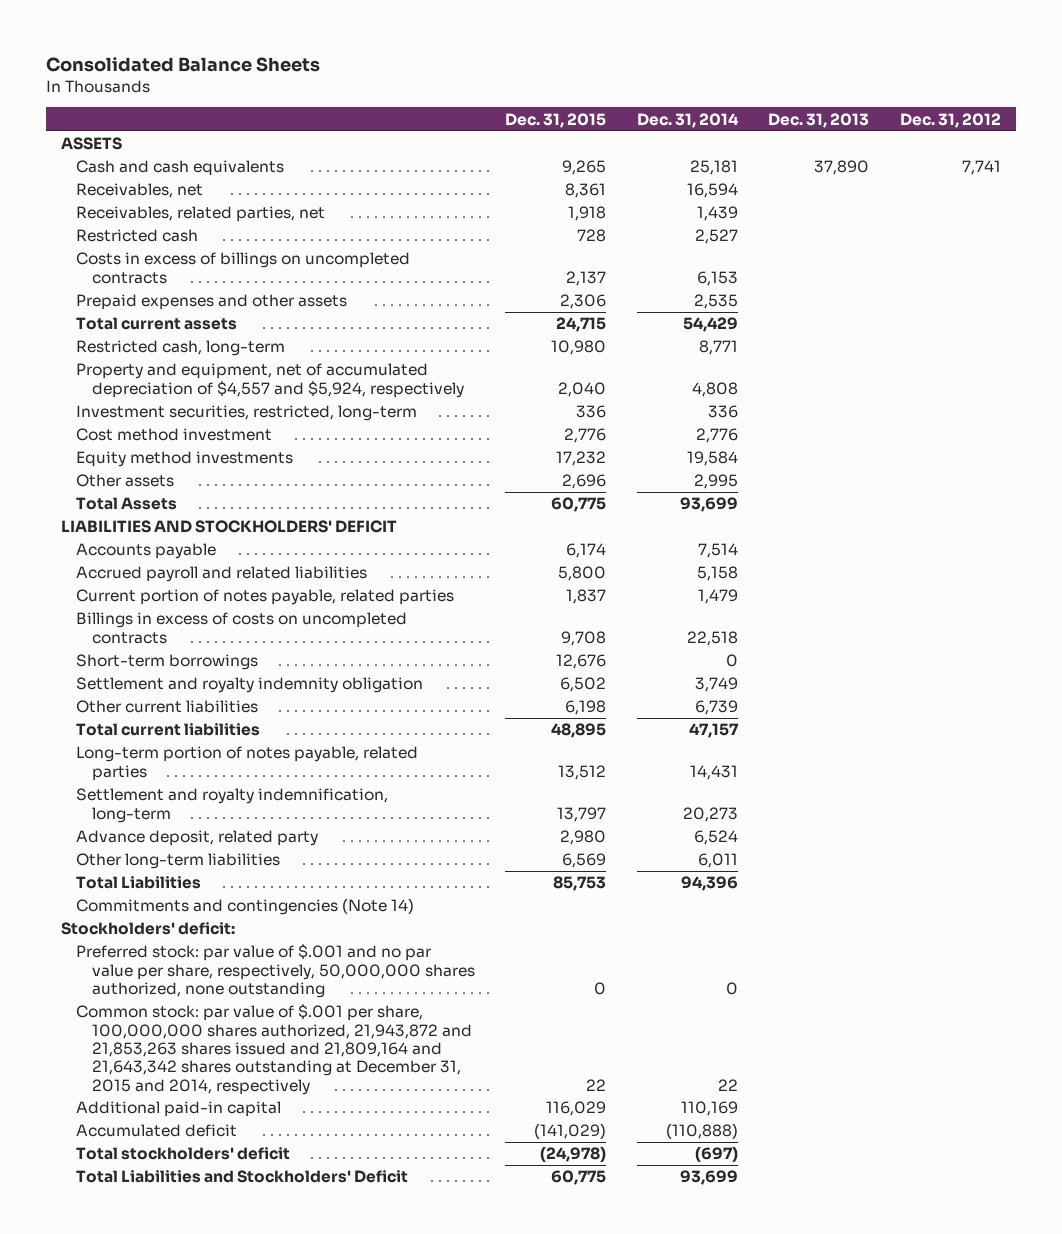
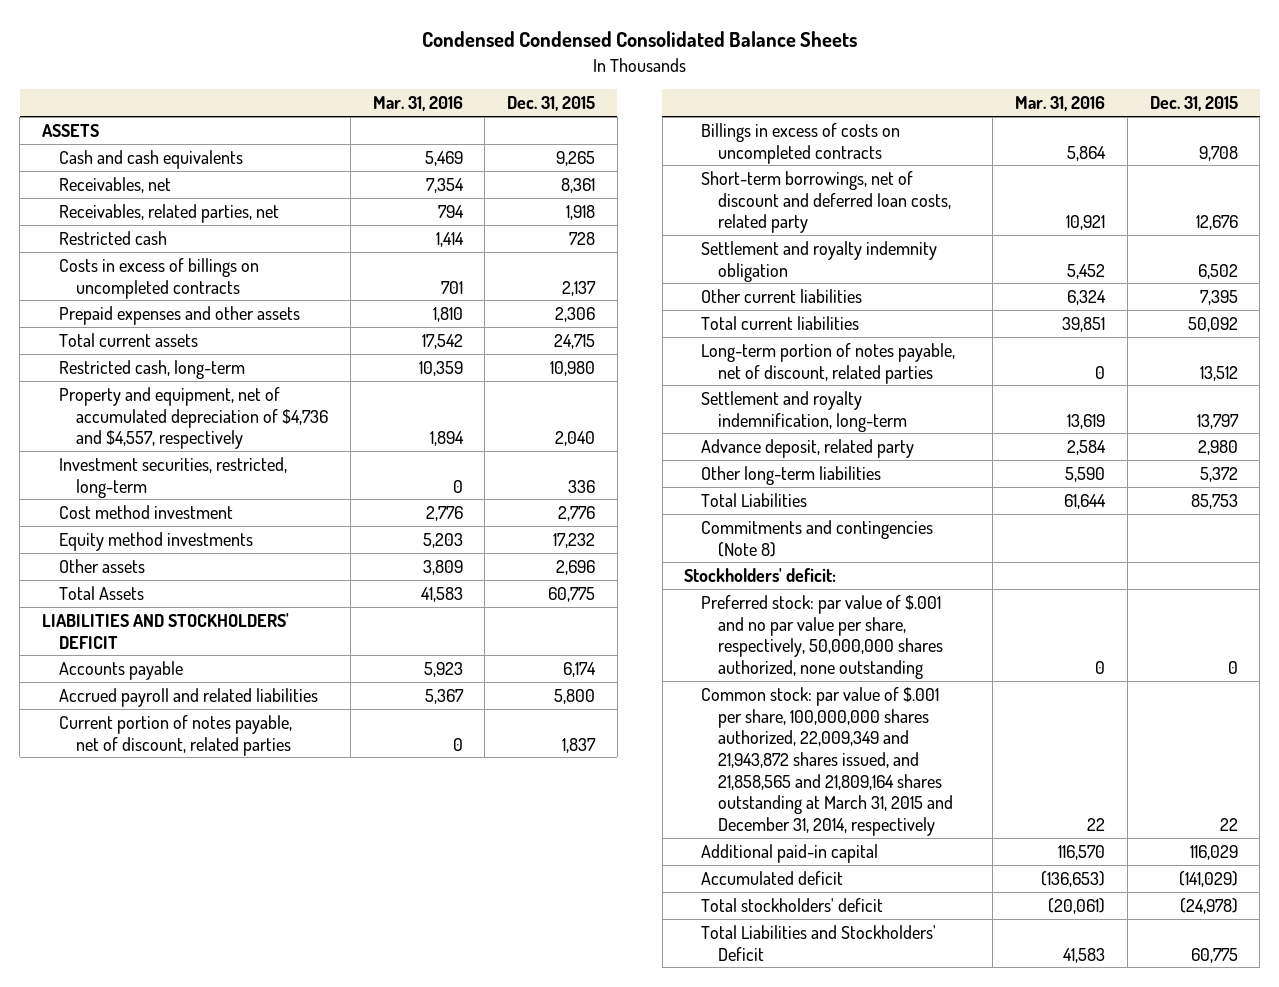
[46,56,321,72] Consolidated Balance Sheets -> [421,31,857,48] Condensed Condensed Consolidated Balance Sheets
[636,112,739,128] Dec. 31, 2014 -> none
[768,112,870,128] Dec. 31, 2013 -> none
[899,112,1001,128] Dec. 31, 2012 -> none
none -> [372,96,463,112] Mar. 31, 2016
[76,363,464,398] Property and equipment, net of accumulated depreciation of $4,557 and $5,924, respectively -> [59,386,329,450] Property and equipment, net of accumulated depreciation of $4,736 and $4,557, respectively
[76,589,455,606] Current portion of notes payable, related parties -> [59,714,293,756] Current portion of notes payable, net of discount, related parties
[76,654,259,671] Short-term borrowings -> [701,170,952,234] Short-term borrowings, net of discount and deferred loan costs, related party
[565,700,607,716] 6,198 -> [1199,289,1238,305] 7,395
[551,723,607,739] 48,895 -> [1187,316,1238,332] 50,092
[76,746,419,781] Long-term portion of notes payable, related parties -> [701,342,956,384] Long-term portion of notes payable, net of discount, related parties
[562,853,607,869] 6,569 -> [1199,466,1238,482] 5,372
[76,898,415,916] Commitments and contingencies (Note 14) -> [701,519,934,557] Commitments and contingencies (Note 8)
[76,1004,472,1095] Common stock: par value of $.001 per share, 100,000,000 shares authorized, 21,943,872 and 21,853,263 shares issued and 21,809,164 and 21,643,342 shares outstanding at December 31, 2015 and 2014, respectively -> [701,686,954,837] Common stock: par value of $.001 per share, 100,000,000 shares authorized, 22,009,349 and 21,943,872 shares issued, and 21,858,565 and 21,809,164 shares outstanding at March 31, 2015 and December 31, 2014, respectively

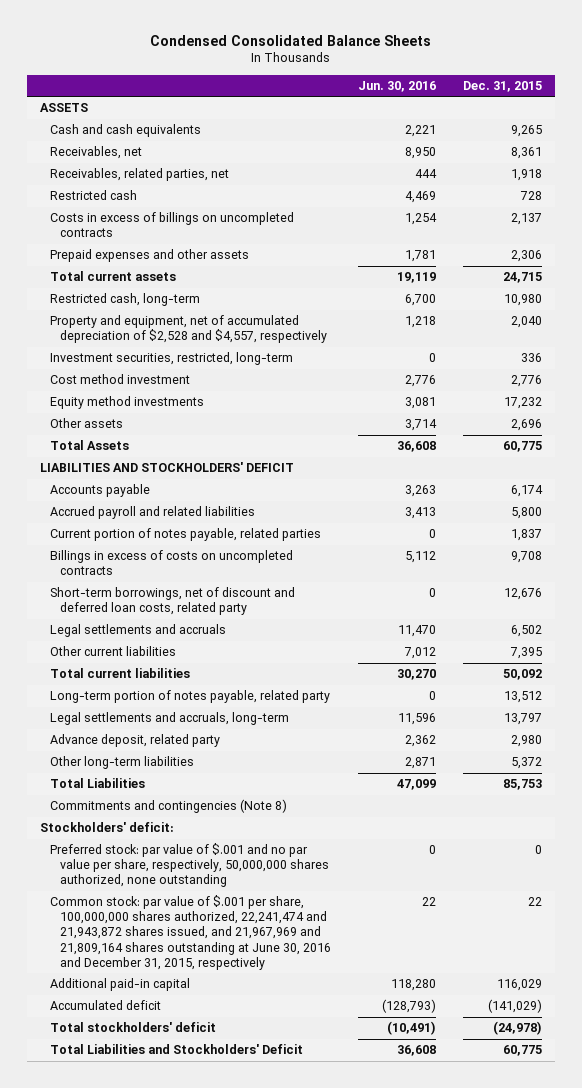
[421,31,857,48] Condensed Condensed Consolidated Balance Sheets -> [149,34,431,46] Condensed Consolidated Balance Sheets
[372,96,463,112] Mar. 31, 2016 -> none
none -> [357,80,436,92] Jun. 30, 2016
[59,386,329,450] Property and equipment, net of accumulated depreciation of $4,736 and $4,557, respectively -> [49,315,327,344] Property and equipment, net of accumulated depreciation of $2,528 and $4,557, respectively
[59,714,293,756] Current portion of notes payable, net of discount, related parties -> [49,528,321,542] Current portion of notes payable, related parties
[701,240,938,282] Settlement and royalty indemnity obligation -> [49,624,226,638] Legal settlements and accruals
[701,342,956,384] Long-term portion of notes payable, net of discount, related parties -> [49,690,330,704] Long-term portion of notes payable, related party
[701,390,908,432] Settlement and royalty indemnification, long-term -> [49,712,289,726] Legal settlements and accruals, long-term
[701,686,954,837] Common stock: par value of $.001 per share, 100,000,000 shares authorized, 22,009,349 and 21,943,872 shares issued, and 21,858,565 and 21,809,164 shares outstanding at March 31, 2015 and December 31, 2014, respectively -> [49,895,331,970] Common stock: par value of $.001 per share, 100,000,000 shares authorized, 22,241,474 and 21,943,872 shares issued, and 21,967,969 and 21,809,164 shares outstanding at June 30, 2016 and December 31, 2015, respectively

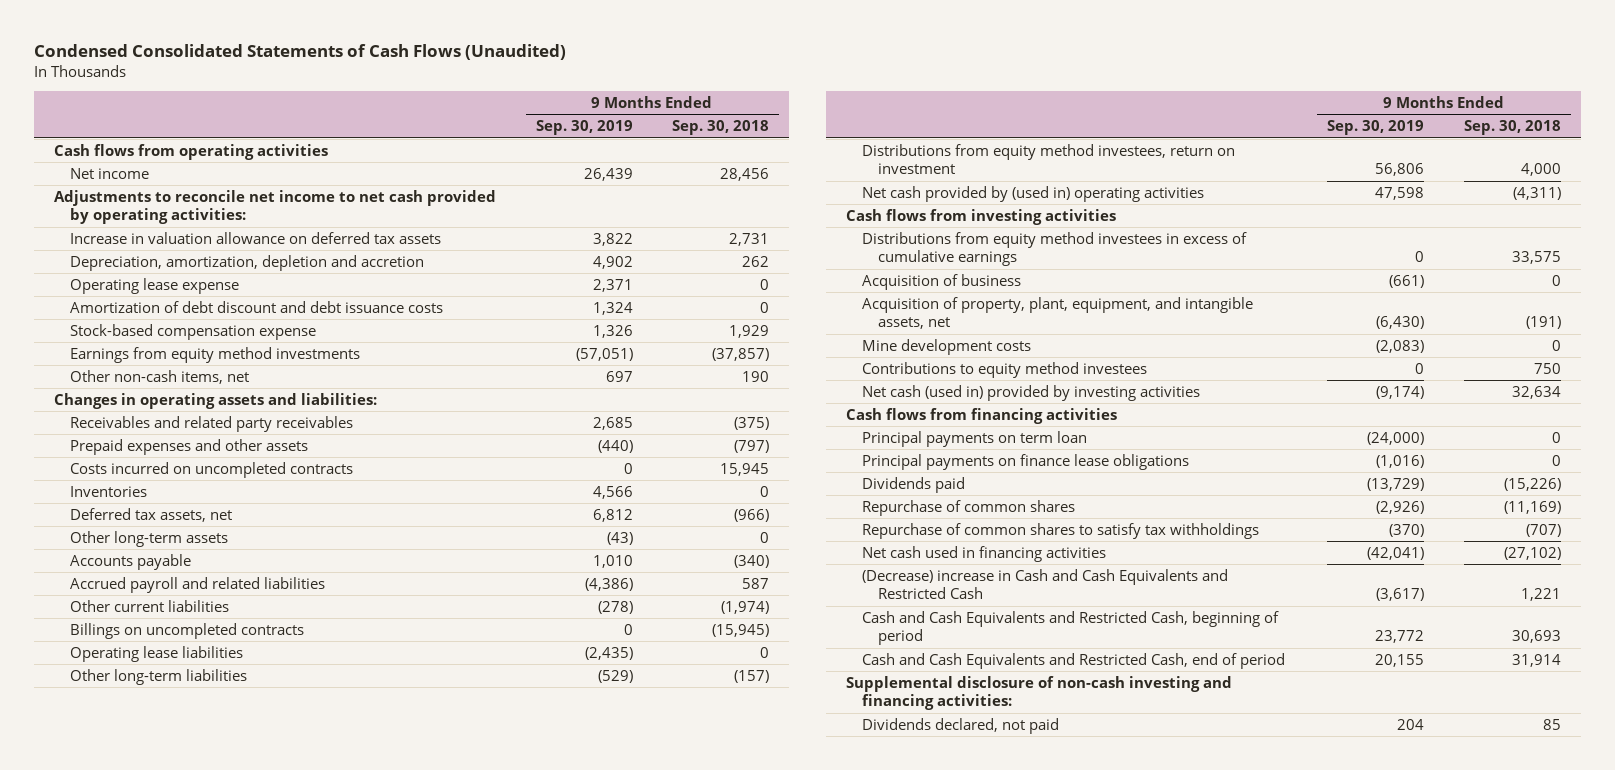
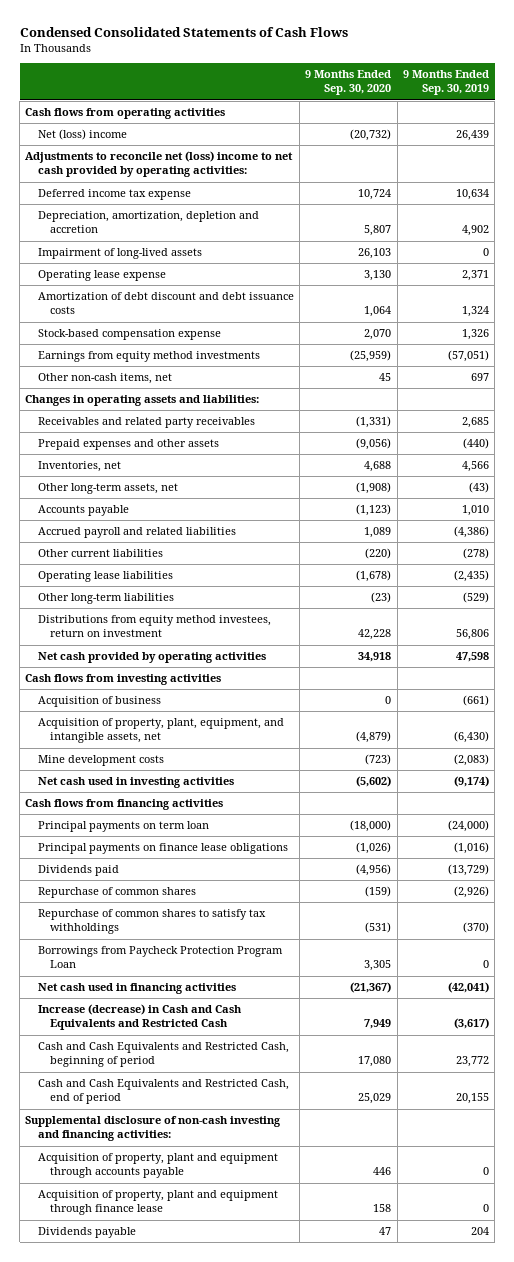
[33,43,566,60] Condensed Consolidated Statements of Cash Flows (Unaudited) -> [19,26,348,37] Condensed Consolidated Statements of Cash Flows
[672,120,770,136] Sep. 30, 2018 -> none
none -> [305,70,392,96] 9 Months Ended Sep. 30, 2020
[69,231,441,244] Increase in valuation allowance on deferred tax assets -> none
[69,167,149,179] Net income -> [37,129,127,141] Net (loss) income
[53,189,496,225] Adjustments to reconcile net income to net cash provided by operating activities: -> [25,151,294,178] Adjustments to reconcile net (loss) income to net cash provided by operating activities:
none -> [37,189,191,201] Deferred income tax expense
none -> [37,248,202,260] Impairment of long-lived assets
[69,461,353,478] Costs incurred on uncompleted contracts -> none
[69,507,232,522] Deferred tax assets, net -> none
[69,485,147,497] Inventories -> [37,461,121,473] Inventories, net
[69,530,228,547] Other long-term assets -> [37,483,178,495] Other long-term assets, net
[69,622,304,639] Billings on uncompleted contracts -> none
[861,185,1204,202] Net cash provided by (used in) operating activities -> [37,652,266,664] Net cash provided by operating activities
[861,231,1247,267] Distributions from equity method investees in excess of cumulative earnings -> none
[861,361,1147,378] Contributions to equity method investees -> none
[861,384,1200,401] Net cash (used in) provided by investing activities -> [37,777,234,789] Net cash used in investing activities
none -> [37,946,283,969] Borrowings from Paycheck Protection Program Loan
[861,568,1228,600] (Decrease) increase in Cash and Cash Equivalents and Restricted Cash -> [37,1004,242,1031] Increase (decrease) in Cash and Cash Equivalents and Restricted Cash
none -> [37,1153,278,1179] Acquisition of property, plant and equipment through accounts payable
none -> [37,1190,278,1216] Acquisition of property, plant and equipment through finance lease
[861,717,1059,734] Dividends declared, not paid -> [37,1227,136,1239] Dividends payable

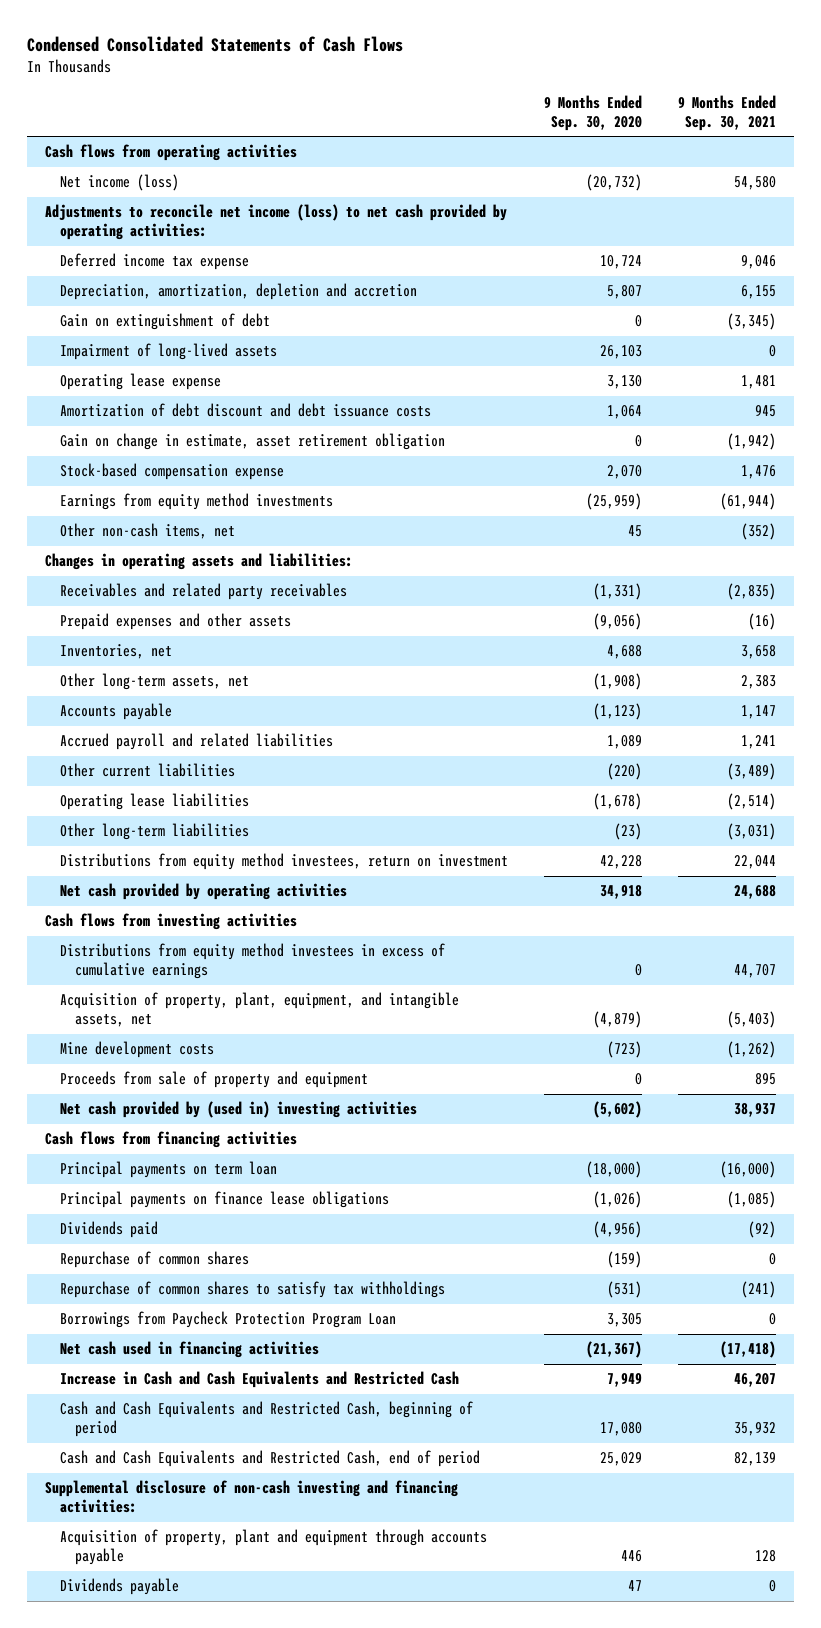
[402,70,489,96] 9 Months Ended Sep. 30, 2019 -> none
none -> [678,94,777,131] 9 Months Ended Sep. 30, 2021
[37,129,127,141] Net (loss) income -> [59,174,179,192] Net income (loss)
[25,151,294,178] Adjustments to reconcile net (loss) income to net cash provided by operating activities: -> [44,204,507,241] Adjustments to reconcile net income (loss) to net cash provided by operating activities:
none -> [59,313,270,331] Gain on extinguishment of debt
none -> [59,433,445,451] Gain on change in estimate, asset retirement obligation
[37,696,161,708] Acquisition of business -> none
none -> [59,943,445,980] Distributions from equity method investees in excess of cumulative earnings
none -> [59,1071,368,1089] Proceeds from sale of property and equipment
[37,777,234,789] Net cash used in investing activities -> [59,1101,417,1119] Net cash provided by (used in) investing activities
[37,1004,242,1031] Increase (decrease) in Cash and Cash Equivalents and Restricted Cash -> [59,1371,459,1389] Increase in Cash and Cash Equivalents and Restricted Cash
[37,1190,278,1216] Acquisition of property, plant and equipment through finance lease -> none

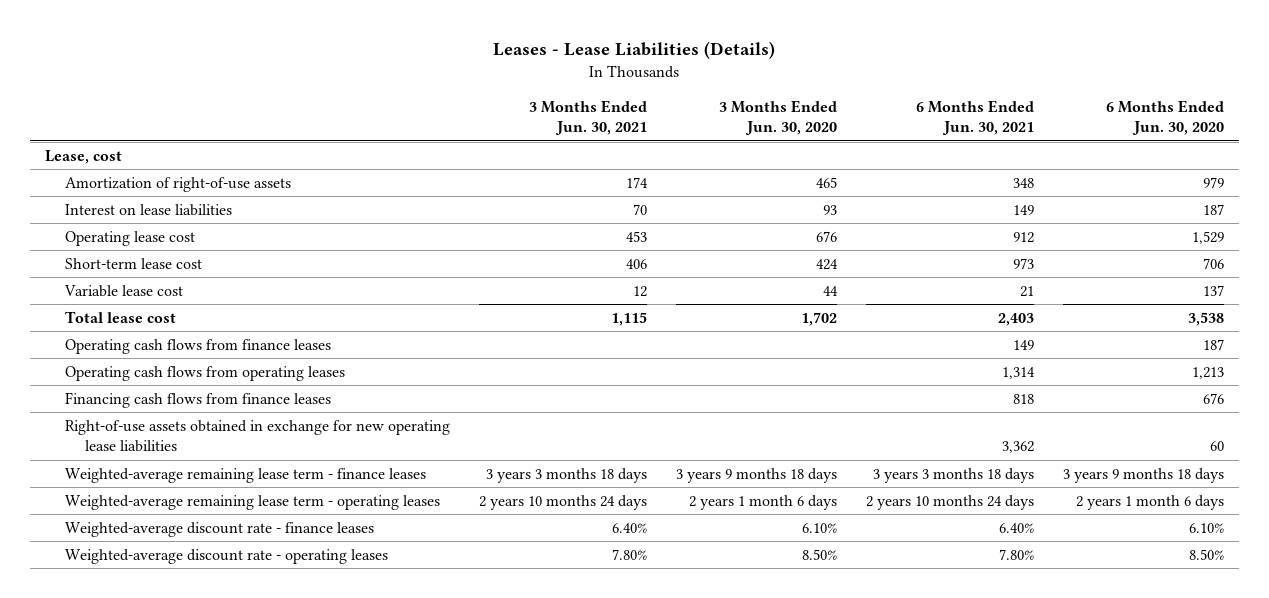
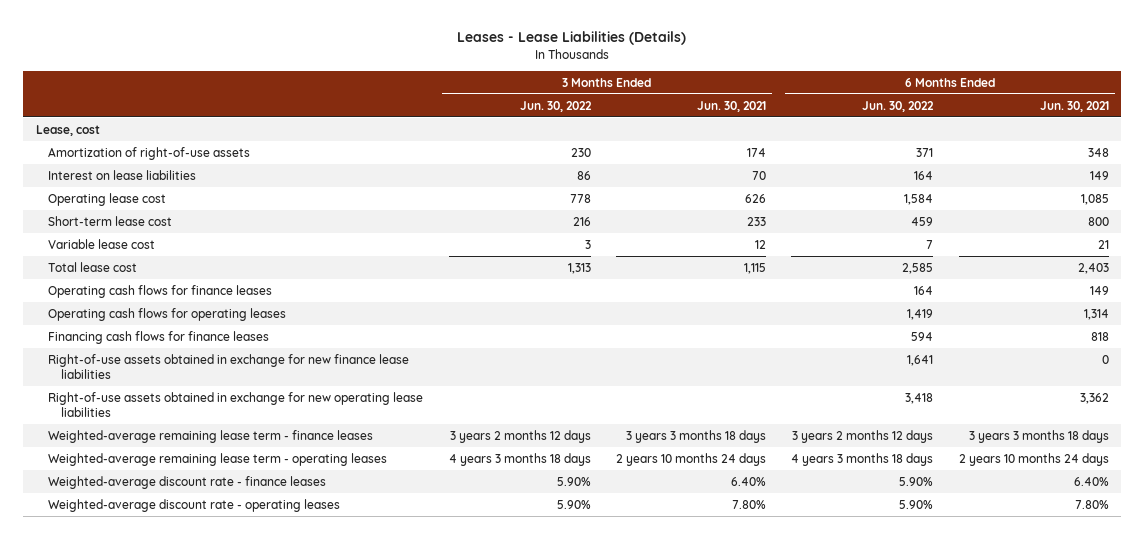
[718,99,837,136] 3 Months Ended Jun. 30, 2020 -> none
[1106,99,1225,136] 6 Months Ended Jun. 30, 2020 -> none
none -> [519,100,592,112] Jun. 30, 2022
none -> [862,100,935,112] Jun. 30, 2022
[625,230,647,242] 453 -> [745,193,767,203] 626
[1012,231,1034,243] 912 -> [1080,193,1109,205] 1,085
[625,258,647,269] 406 -> [747,216,767,226] 233
[1012,257,1034,269] 973 -> [1087,216,1109,226] 800
[64,338,331,354] Operating cash flows from finance leases -> [48,284,273,298] Operating cash flows for finance leases
[64,365,345,381] Operating cash flows from operating leases -> [48,307,287,321] Operating cash flows for operating leases
[64,391,331,408] Financing cash flows from finance leases -> [48,330,270,344] Financing cash flows for finance leases
none -> [48,353,410,380] Right-of-use assets obtained in exchange for new finance lease liabilities

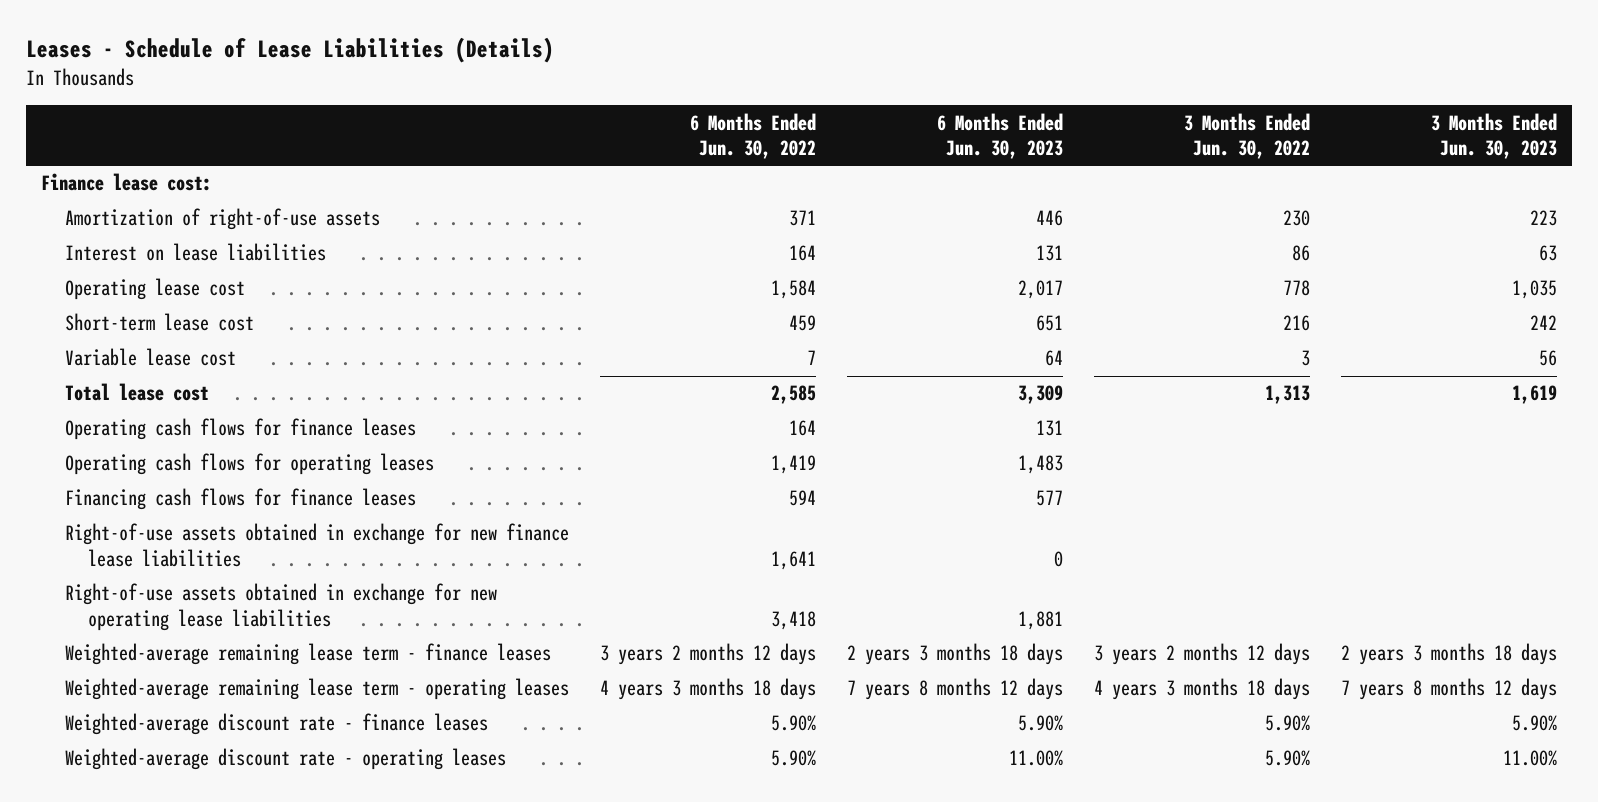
[457,31,687,46] Leases - Lease Liabilities (Details) -> [25,37,554,64] Leases - Schedule of Lease Liabilities (Details)
[697,100,767,112] Jun. 30, 2021 -> none
[1039,100,1109,112] Jun. 30, 2021 -> none
none -> [936,112,1063,159] 6 Months Ended Jun. 30, 2023
none -> [1430,112,1557,159] 3 Months Ended Jun. 30, 2023
[36,124,101,136] Lease, cost -> [41,173,213,192] Finance lease cost:

